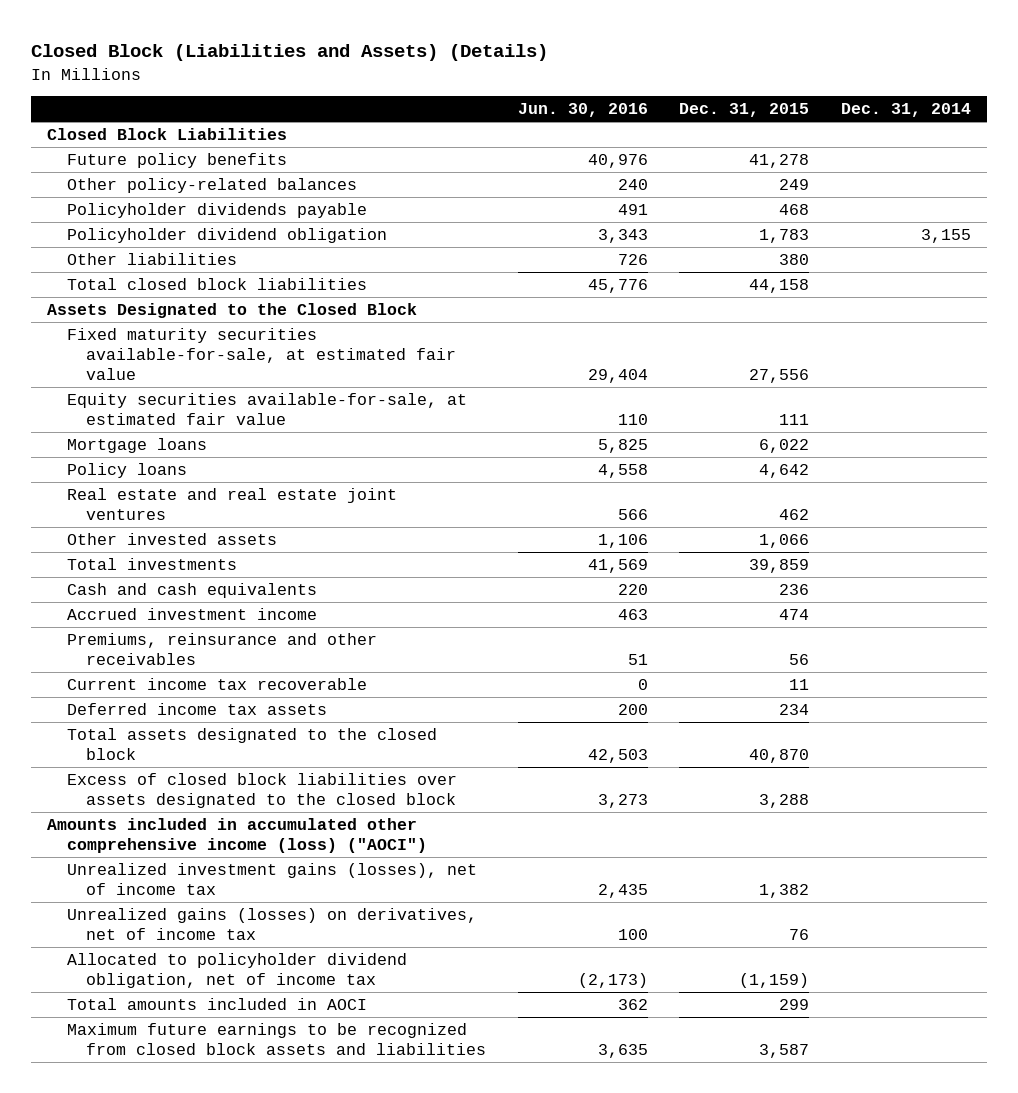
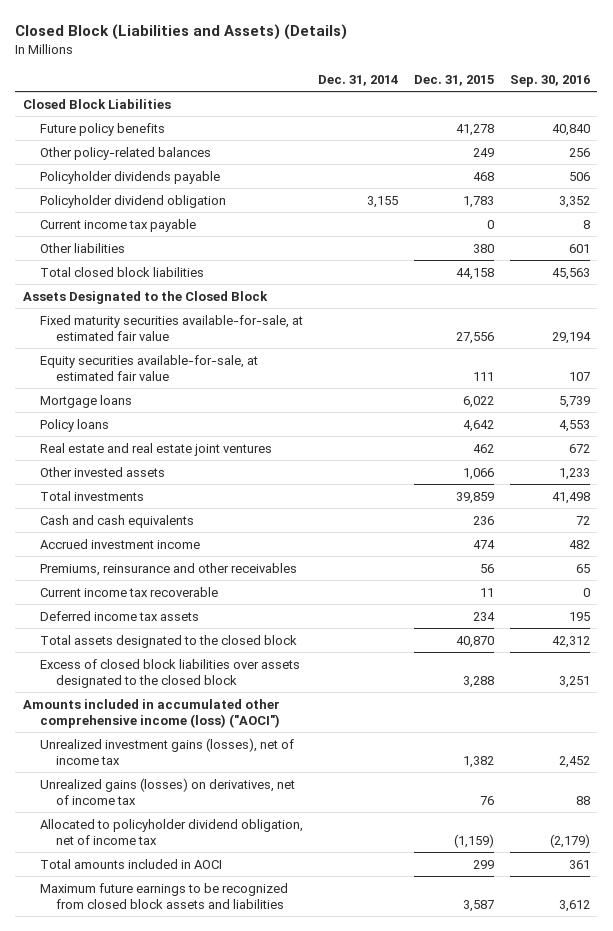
[517,103,648,118] Jun. 30, 2016 -> none
none -> [509,74,590,87] Sep. 30, 2016
none -> [39,218,196,232] Current income tax payable

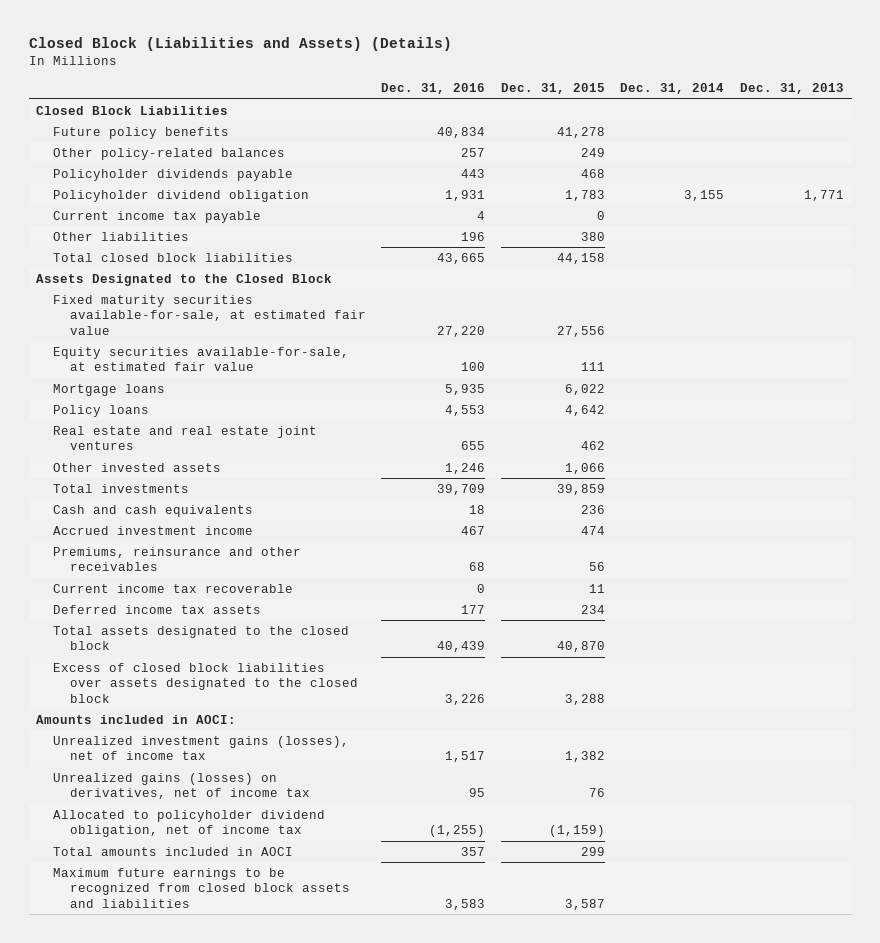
[509,74,590,87] Sep. 30, 2016 -> none
none -> [381,83,486,95] Dec. 31, 2016
none -> [740,83,845,95] Dec. 31, 2013
[23,698,281,728] Amounts included in accumulated other comprehensive income (loss) ("AOCI") -> [36,714,237,724] Amounts included in AOCI:

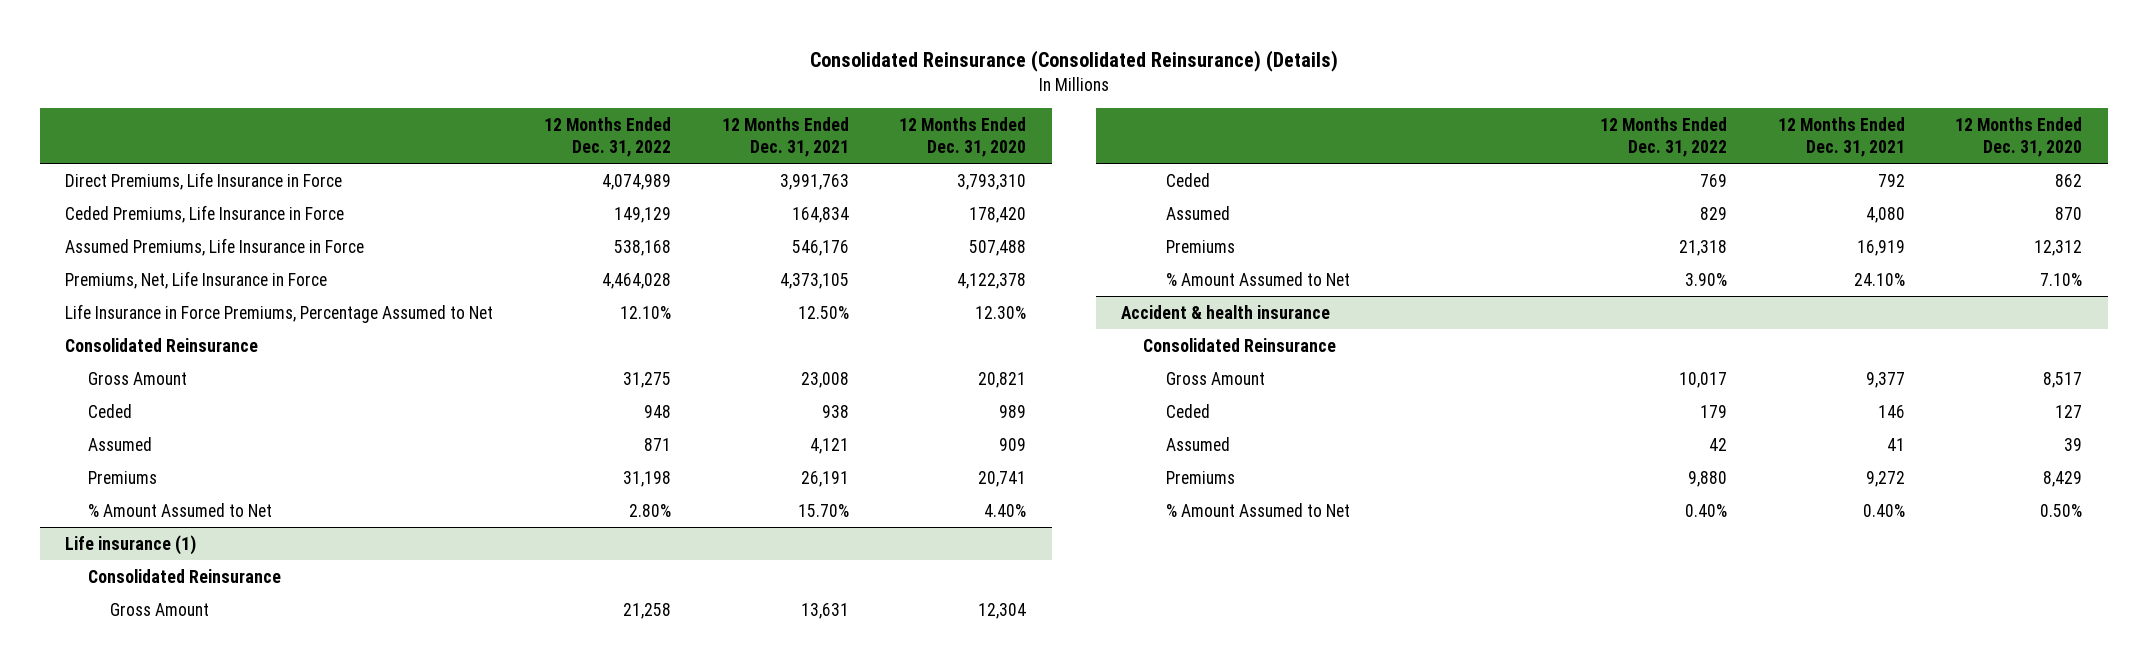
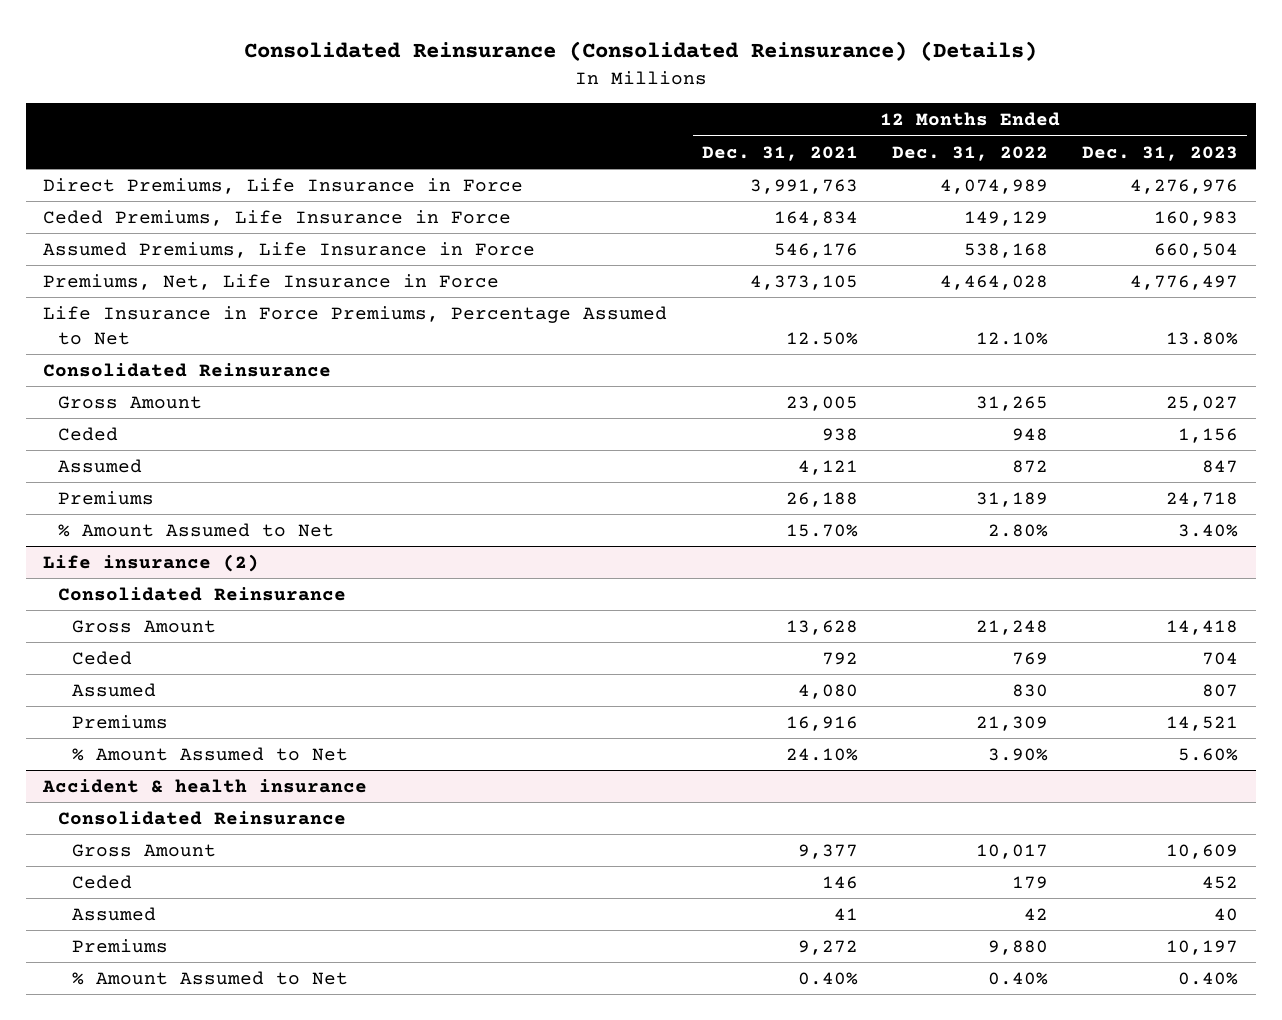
[899,116,1027,158] 12 Months Ended Dec. 31, 2020 -> none
none -> [1082,145,1239,161] Dec. 31, 2023
[622,371,671,388] 31,275 -> [976,395,1049,411] 31,265
[800,371,849,388] 23,008 -> [785,395,858,411] 23,005
[643,437,671,451] 871 -> [1012,459,1049,473] 872
[622,470,671,487] 31,198 -> [976,491,1049,507] 31,189
[800,470,849,487] 26,191 -> [785,491,858,507] 26,188
[65,534,197,555] Life insurance (1) -> [43,553,260,572] Life insurance (2)
[622,602,671,619] 21,258 -> [976,619,1049,635] 21,248
[800,602,849,619] 13,631 -> [785,619,858,635] 13,628
[1699,206,1727,220] 829 -> [1012,683,1049,697] 830
[1678,239,1727,256] 21,318 -> [976,715,1049,731] 21,309
[1856,239,1905,256] 16,919 -> [785,715,858,731] 16,916

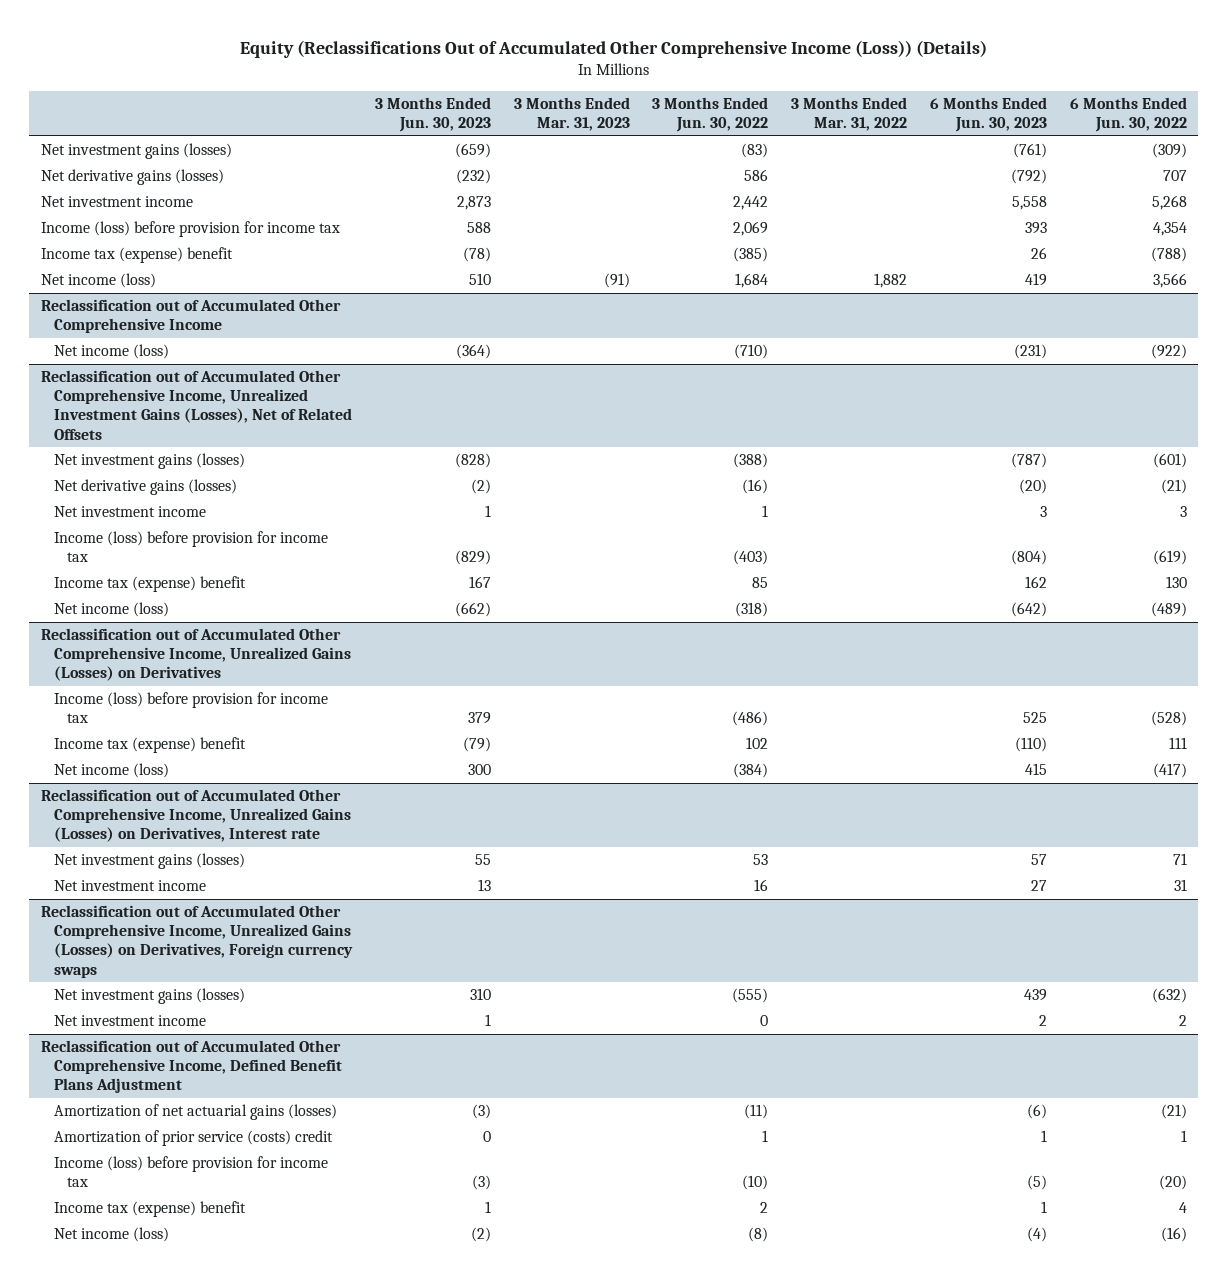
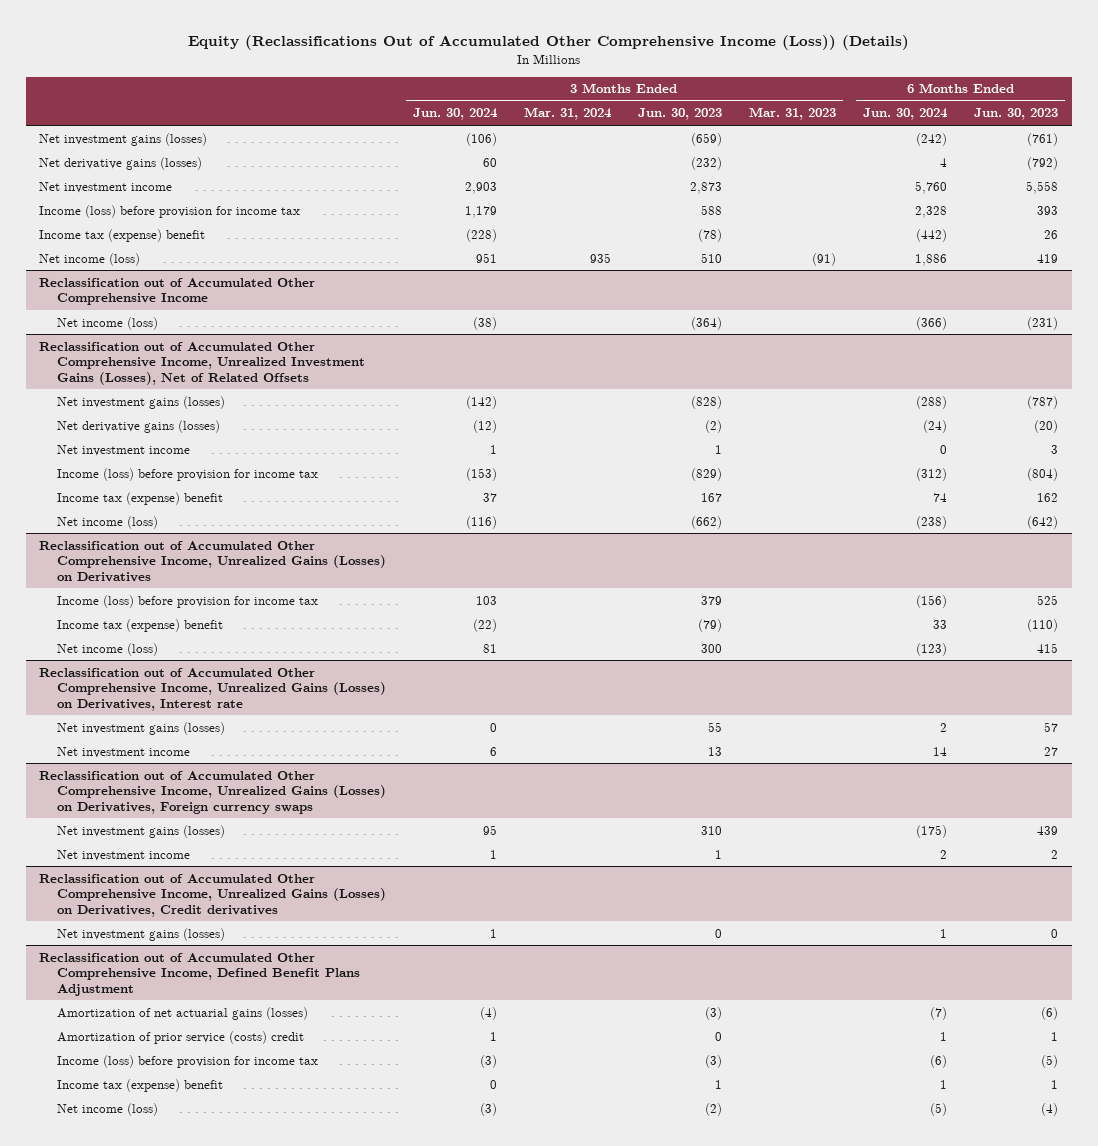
[652,97,769,133] 3 Months Ended Jun. 30, 2022 -> none
[791,97,908,132] 3 Months Ended Mar. 31, 2022 -> none
[1069,97,1187,133] 6 Months Ended Jun. 30, 2022 -> none
none -> [412,108,498,121] Jun. 30, 2024
none -> [523,107,612,121] Mar. 31, 2024
none -> [863,108,949,121] Jun. 30, 2024
none -> [39,873,386,917] Reclassification out of Accumulated Other Comprehensive Income, Unrealized Gains (Losses) on Derivatives, Credit derivatives
none -> [56,927,225,941] Net investment gains (losses)

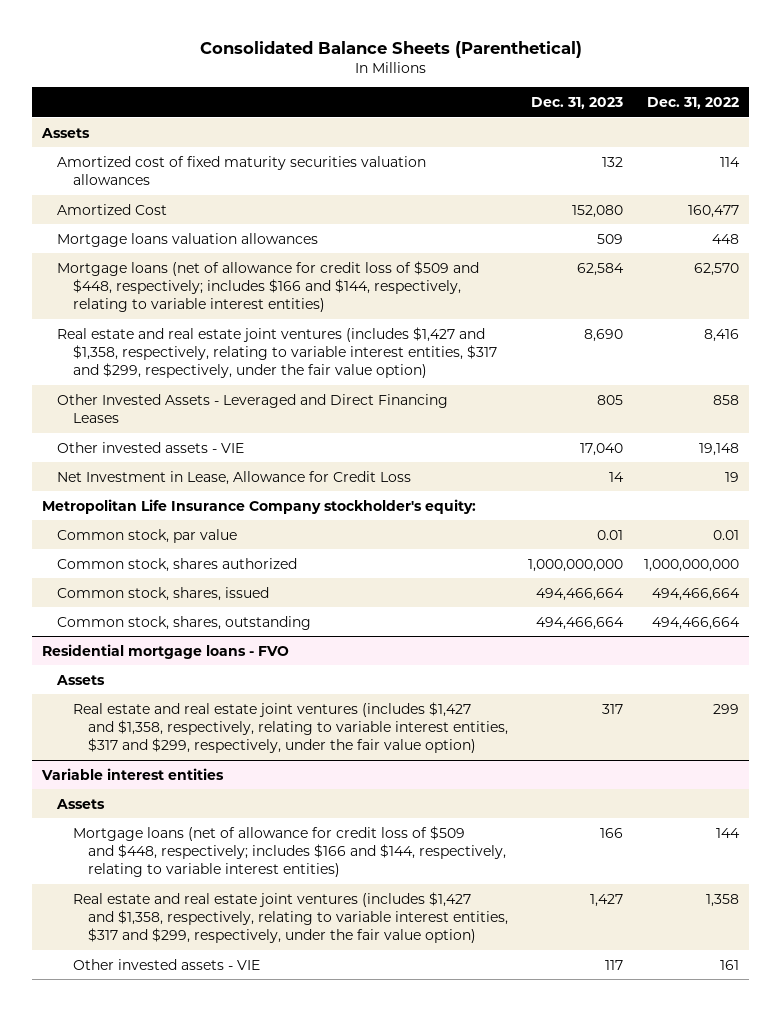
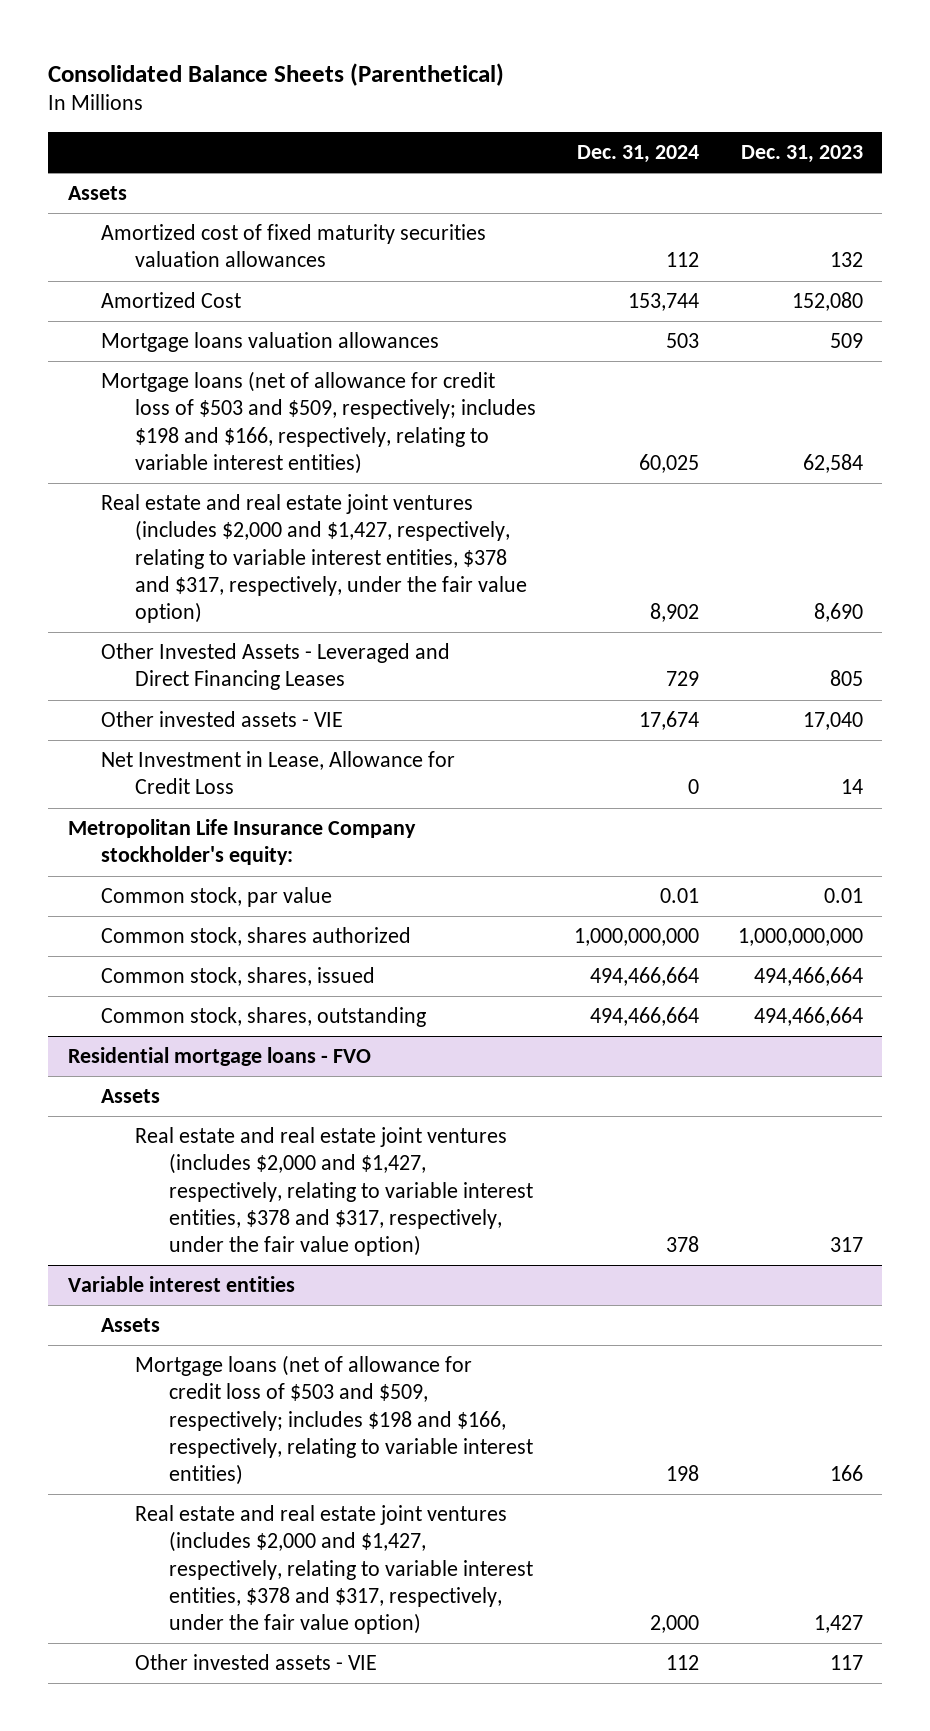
[646,97,739,110] Dec. 31, 2022 -> none
none -> [577,144,700,163] Dec. 31, 2024
[57,260,480,312] Mortgage loans (net of allowance for credit loss of $509 and $448, respectively; includes $166 and $144, respectively, relating to variable interest entities) -> [101,371,537,474] Mortgage loans (net of allowance for credit loss of $503 and $509, respectively; includes $198 and $166, respectively, relating to variable interest entities)
[57,326,497,378] Real estate and real estate joint ventures (includes $1,427 and $1,358, respectively, relating to variable interest entities, $317 and $299, respectively, under the fair value option) -> [101,494,528,624] Real estate and real estate joint ventures (includes $2,000 and $1,427, respectively, relating to variable interest entities, $378 and $317, respectively, under the fair value option)
[72,701,508,753] Real estate and real estate joint ventures (includes $1,427 and $1,358, respectively, relating to variable interest entities, $317 and $299, respectively, under the fair value option) -> [135,1127,534,1257] Real estate and real estate joint ventures (includes $2,000 and $1,427, respectively, relating to variable interest entities, $378 and $317, respectively, under the fair value option)
[72,825,506,877] Mortgage loans (net of allowance for credit loss of $509 and $448, respectively; includes $166 and $144, respectively, relating to variable interest entities) -> [135,1355,534,1486] Mortgage loans (net of allowance for credit loss of $503 and $509, respectively; includes $198 and $166, respectively, relating to variable interest entities)
[72,891,508,943] Real estate and real estate joint ventures (includes $1,427 and $1,358, respectively, relating to variable interest entities, $317 and $299, respectively, under the fair value option) -> [135,1505,534,1635] Real estate and real estate joint ventures (includes $2,000 and $1,427, respectively, relating to variable interest entities, $378 and $317, respectively, under the fair value option)

